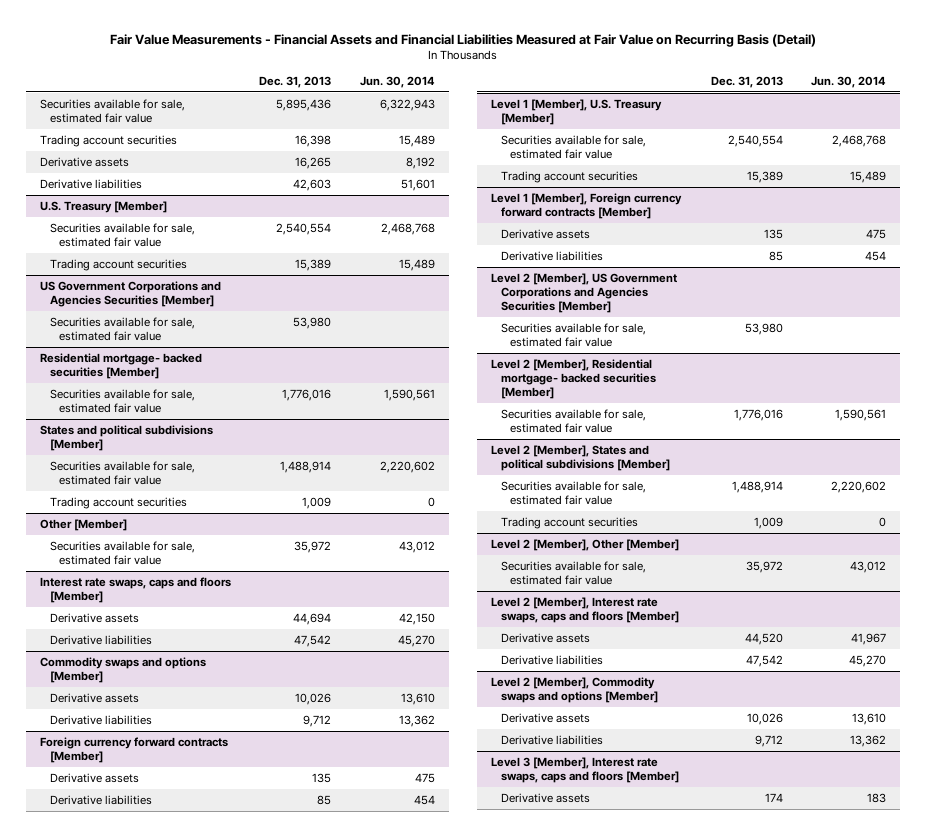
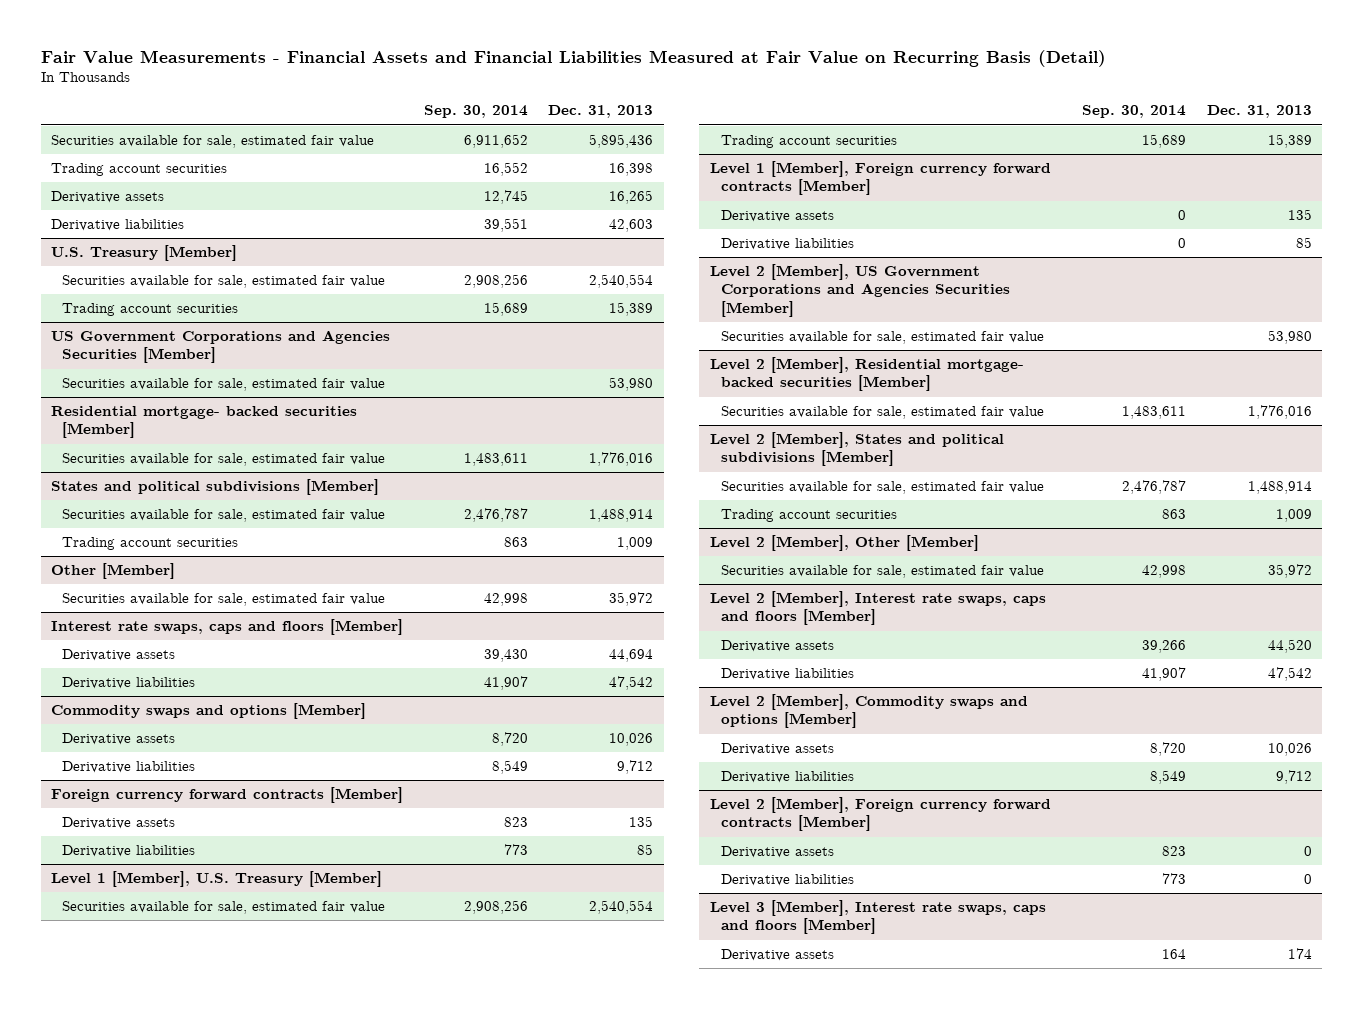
[359,76,435,89] Jun. 30, 2014 -> none
none -> [423,105,528,119] Sep. 30, 2014
none -> [709,797,1051,832] Level 2 [Member], Foreign currency forward contracts [Member]
none -> [721,846,835,859] Derivative assets
none -> [721,874,855,887] Derivative liabilities

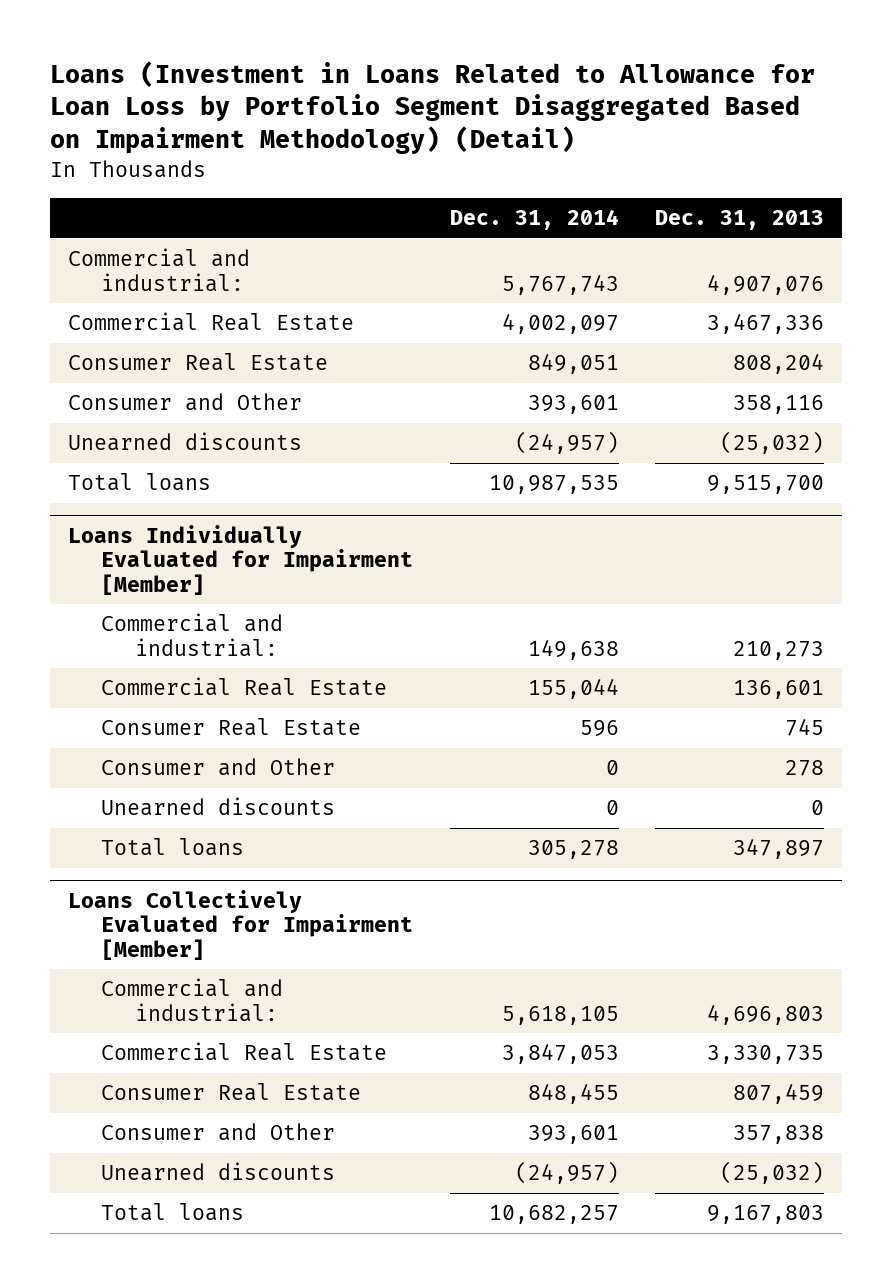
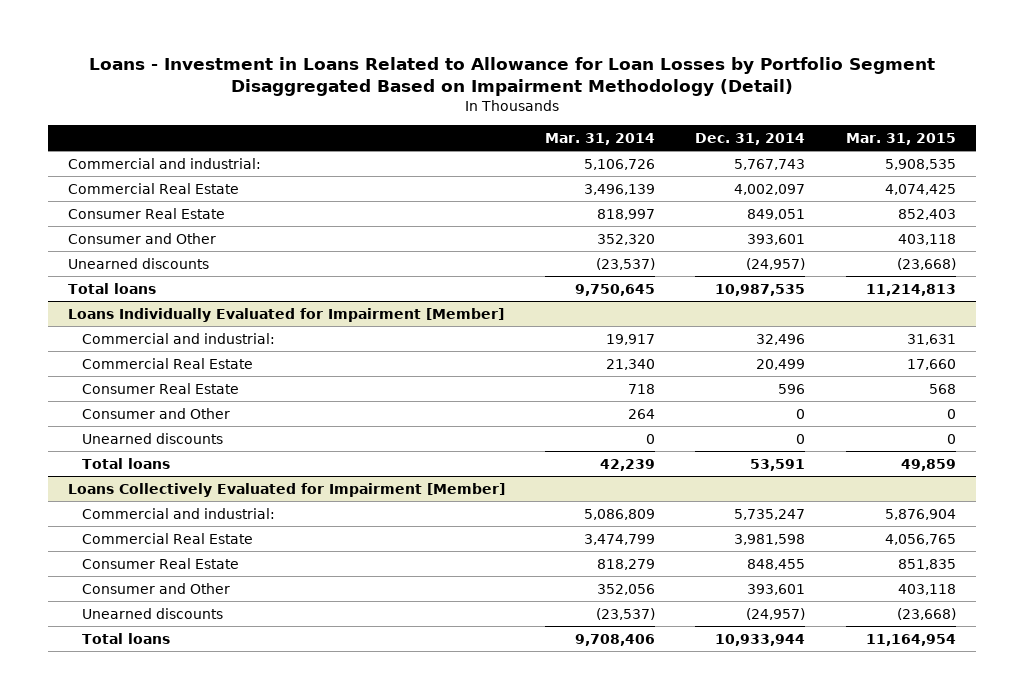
[49,60,815,155] Loans (Investment in Loans Related to Allowance for Loan Loss by Portfolio Segment Disaggregated Based on Impairment Methodology) (Detail) -> [88,56,935,96] Loans - Investment in Loans Related to Allowance for Loan Losses by Portfolio Segment Disaggregated Based on Impairment Methodology (Detail)
[654,210,824,231] Dec. 31, 2013 -> none
none -> [545,133,656,146] Mar. 31, 2014
none -> [845,133,956,146] Mar. 31, 2015
[527,638,619,660] 149,638 -> [756,333,806,345] 32,496
[527,678,619,700] 155,044 -> [756,358,806,370] 20,499
[527,840,619,860] 305,278 -> [750,458,806,471] 53,591
[501,1005,619,1025] 5,618,105 -> [734,508,806,520] 5,735,247
[501,1043,619,1065] 3,847,053 -> [734,533,806,545] 3,981,598
[488,1205,619,1225] 10,682,257 -> [715,633,806,646] 10,933,944

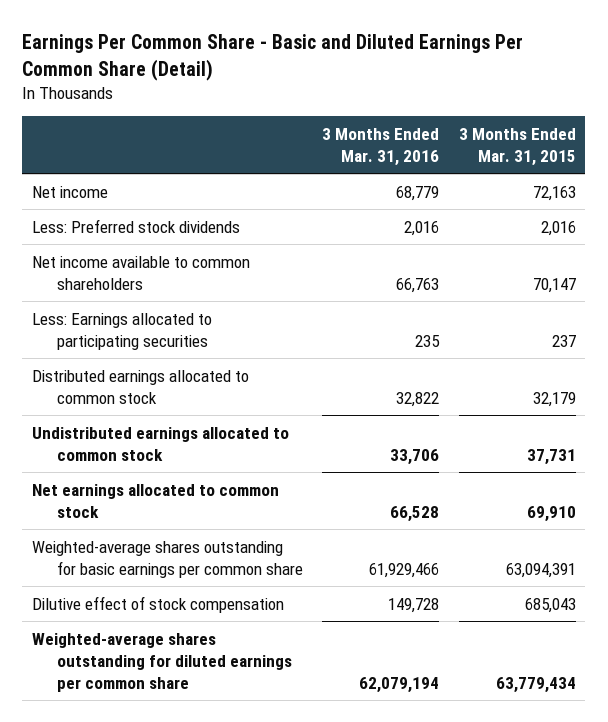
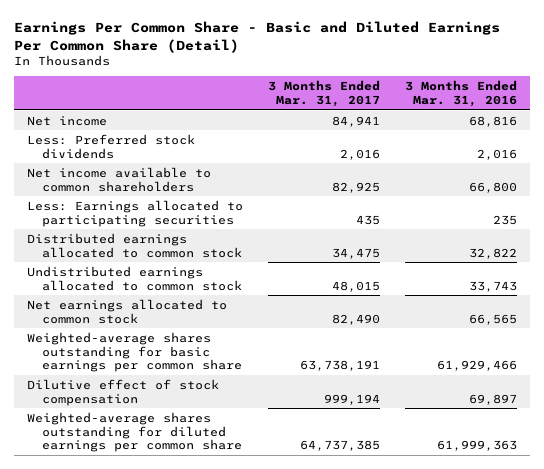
[458,127,576,166] 3 Months Ended Mar. 31, 2015 -> none
none -> [267,80,380,108] 3 Months Ended Mar. 31, 2017
[396,185,440,201] 68,779 -> [469,115,518,127] 68,816
[396,277,440,293] 66,763 -> [469,181,518,193] 66,800
[390,448,440,465] 33,706 -> [469,280,518,292] 33,743
[390,505,440,522] 66,528 -> [469,313,518,325] 66,565
[388,597,440,613] 149,728 -> [469,393,518,405] 69,897
[359,676,440,693] 62,079,194 -> [437,440,518,452] 61,999,363

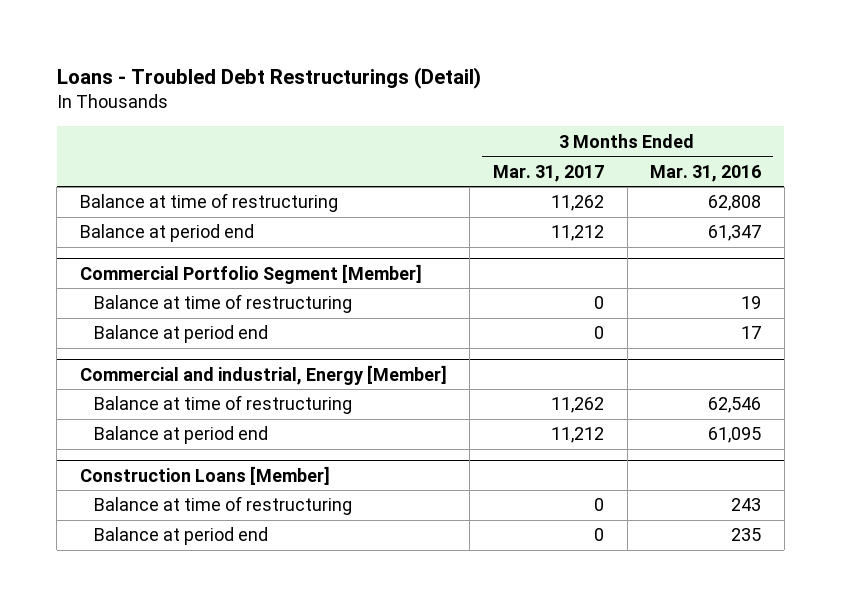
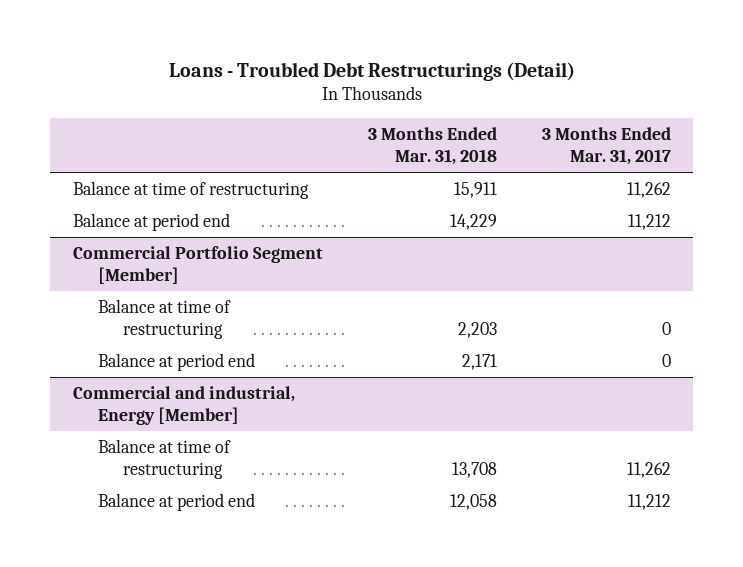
[650,164,762,182] Mar. 31, 2016 -> none
none -> [367,126,497,166] 3 Months Ended Mar. 31, 2018
[79,465,330,485] Construction Loans [Member] -> none
[94,496,353,516] Balance at time of restructuring -> none
[94,527,269,546] Balance at period end -> none

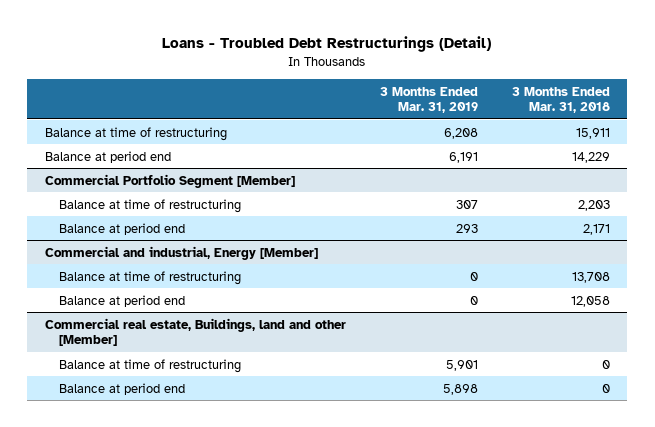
[541,126,671,166] 3 Months Ended Mar. 31, 2017 -> none
none -> [379,86,478,113] 3 Months Ended Mar. 31, 2019
none -> [44,317,346,347] Commercial real estate, Buildings, land and other [Member]
none -> [59,358,242,373] Balance at time of restructuring
none -> [59,382,186,395] Balance at period end

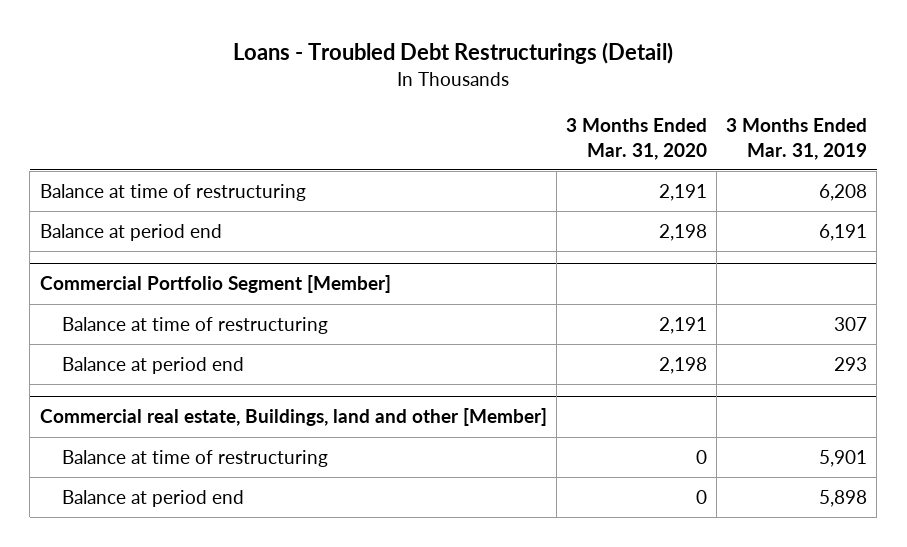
[512,86,611,113] 3 Months Ended Mar. 31, 2018 -> none
none -> [565,117,707,160] 3 Months Ended Mar. 31, 2020
[44,245,318,260] Commercial and industrial, Energy [Member] -> none
[59,270,242,285] Balance at time of restructuring -> none
[59,294,186,307] Balance at period end -> none

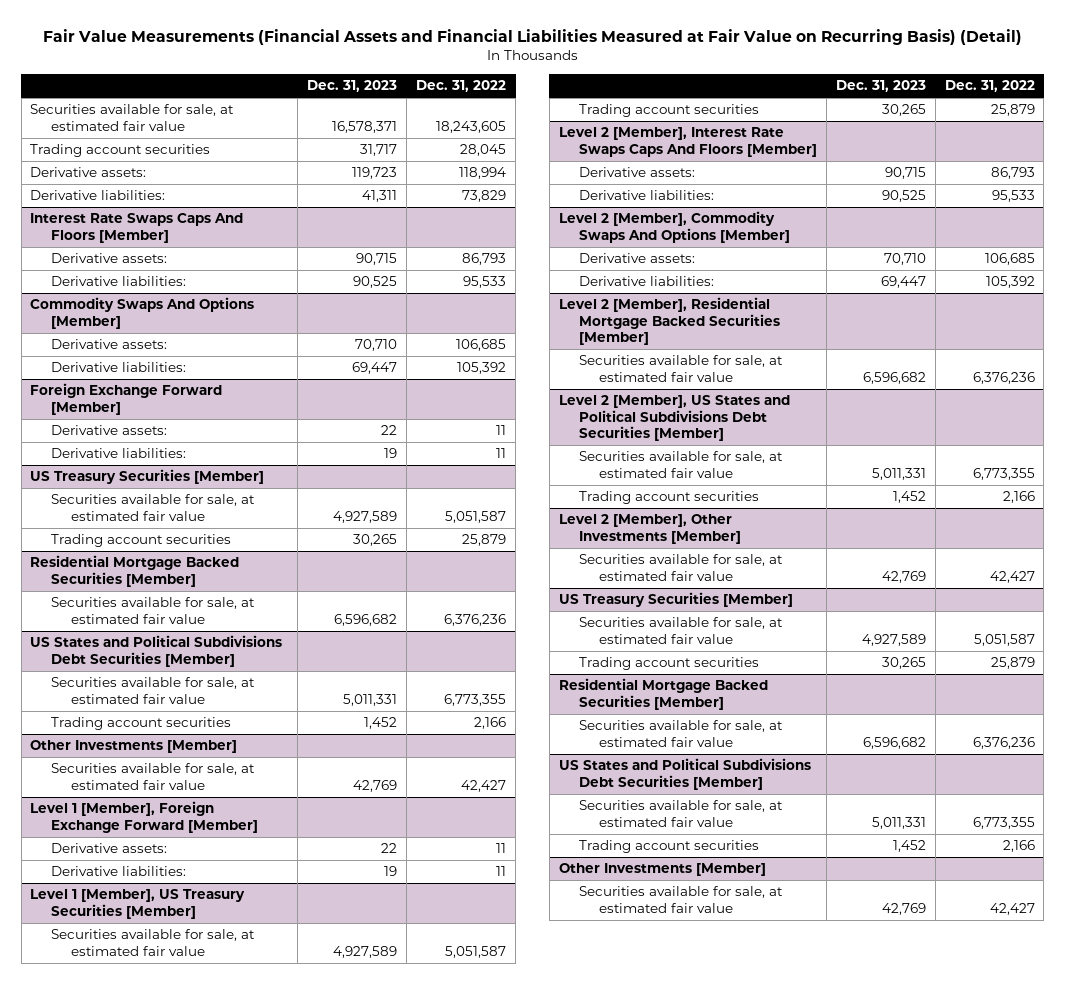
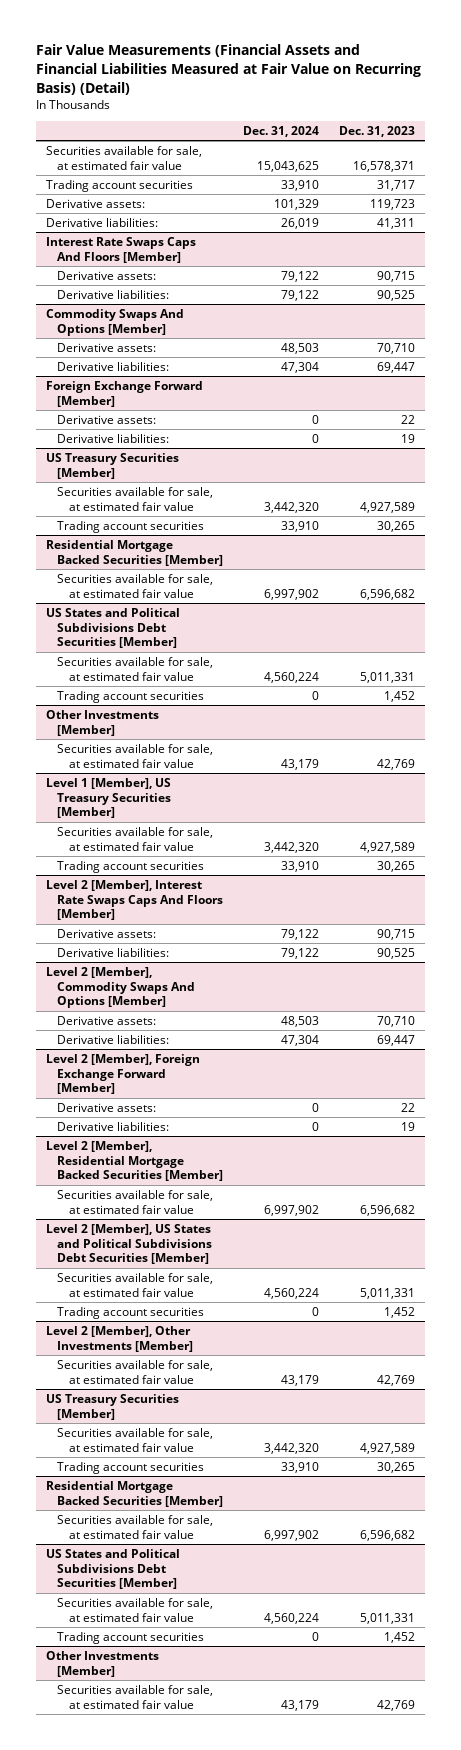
[416,80,507,93] Dec. 31, 2022 -> none
none -> [243,126,320,138] Dec. 31, 2024
[30,801,258,833] Level 1 [Member], Foreign Exchange Forward [Member] -> none
[50,843,167,854] Derivative assets: -> none
[50,866,186,877] Derivative liabilities: -> none
none -> [45,1053,200,1095] Level 2 [Member], Foreign Exchange Forward [Member]
none -> [57,1102,157,1112] Derivative assets:
none -> [57,1121,170,1131] Derivative liabilities:

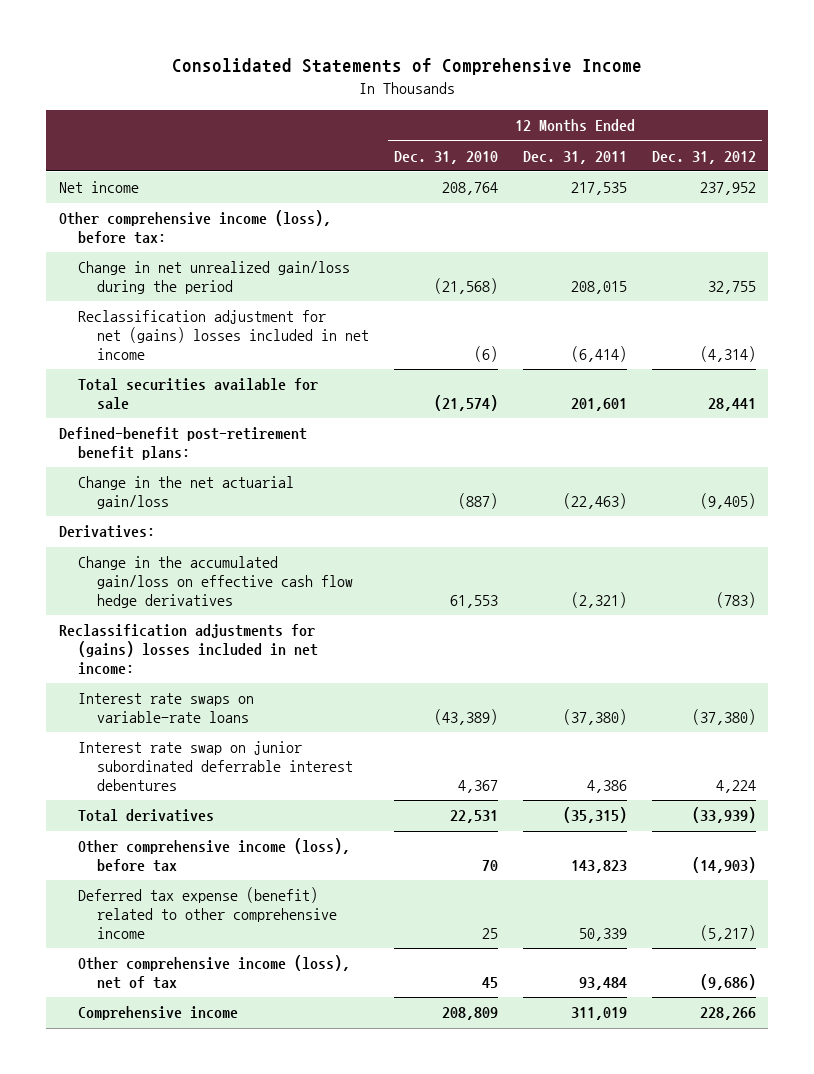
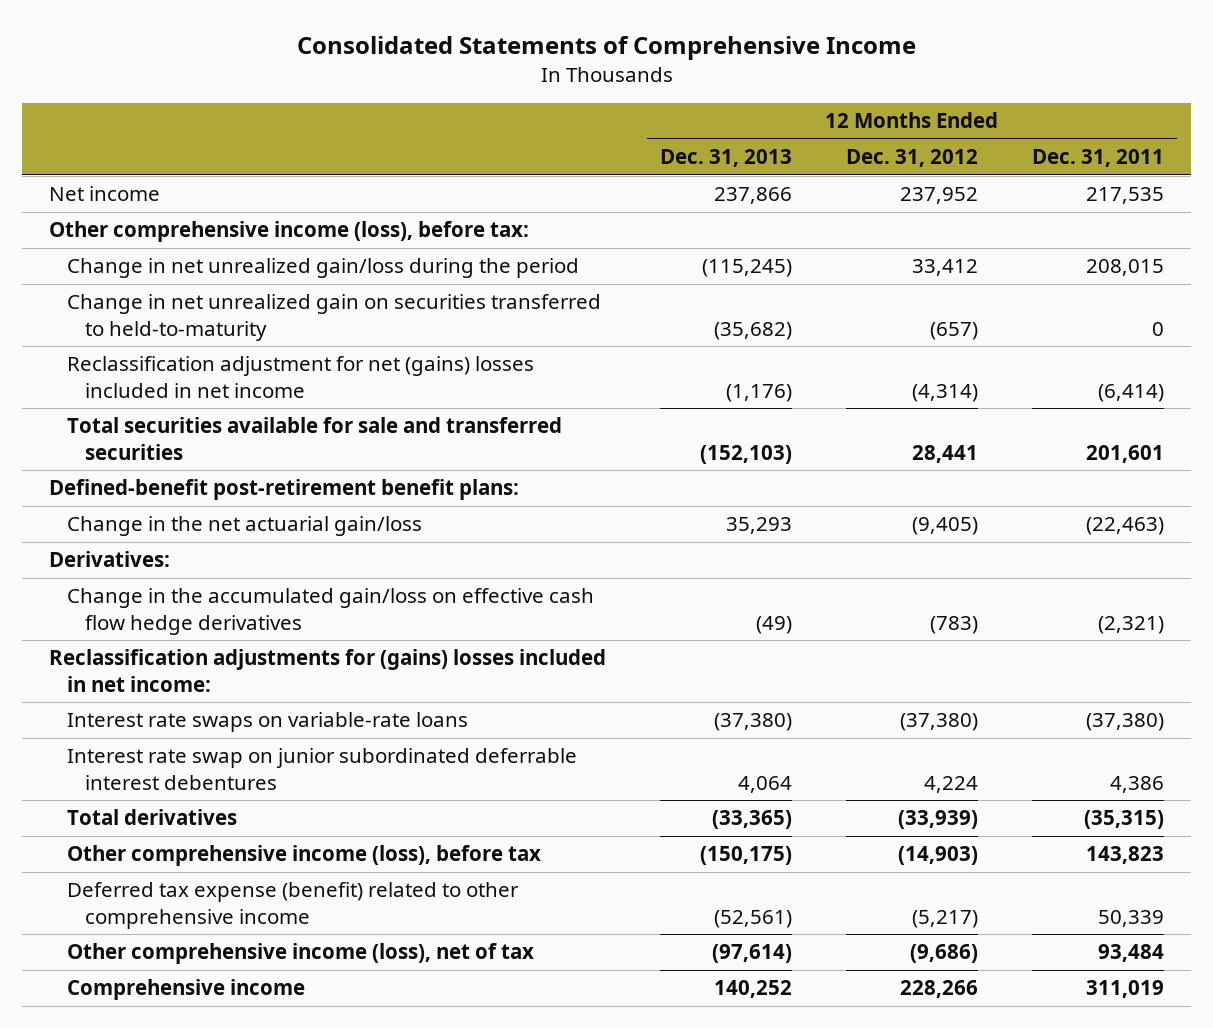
[394,150,499,164] Dec. 31, 2010 -> none
none -> [660,149,793,168] Dec. 31, 2013
[707,281,756,295] 32,755 -> [911,259,978,277] 33,412
none -> [67,294,602,341] Change in net unrealized gain on securities transferred to held-to-maturity
[78,378,319,410] Total securities available for sale -> [67,417,563,460] Total securities available for sale and transferred securities

